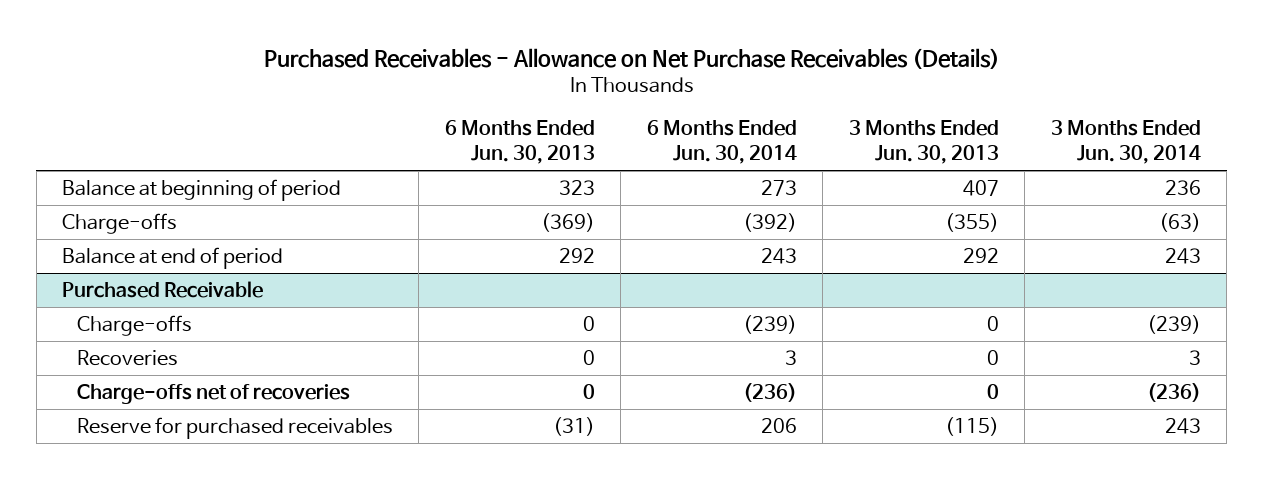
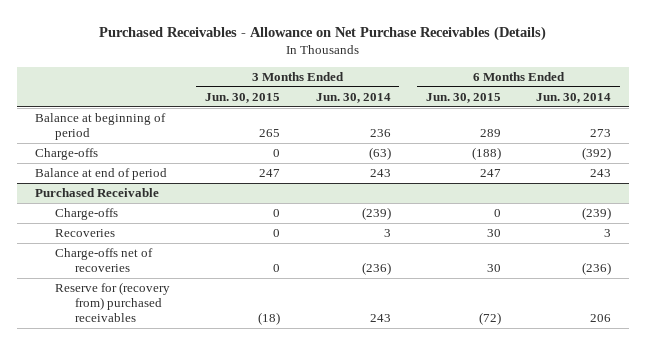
[444,120,595,165] 6 Months Ended Jun. 30, 2013 -> none
[848,120,999,165] 3 Months Ended Jun. 30, 2013 -> none
none -> [205,93,281,104] Jun. 30, 2015
none -> [425,93,501,104] Jun. 30, 2015
[76,417,393,440] Reserve for purchased receivables -> [54,282,170,323] Reserve for (recovery from) purchased receivables

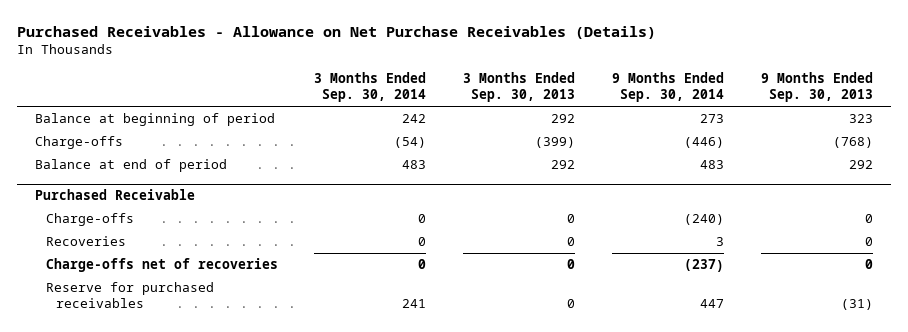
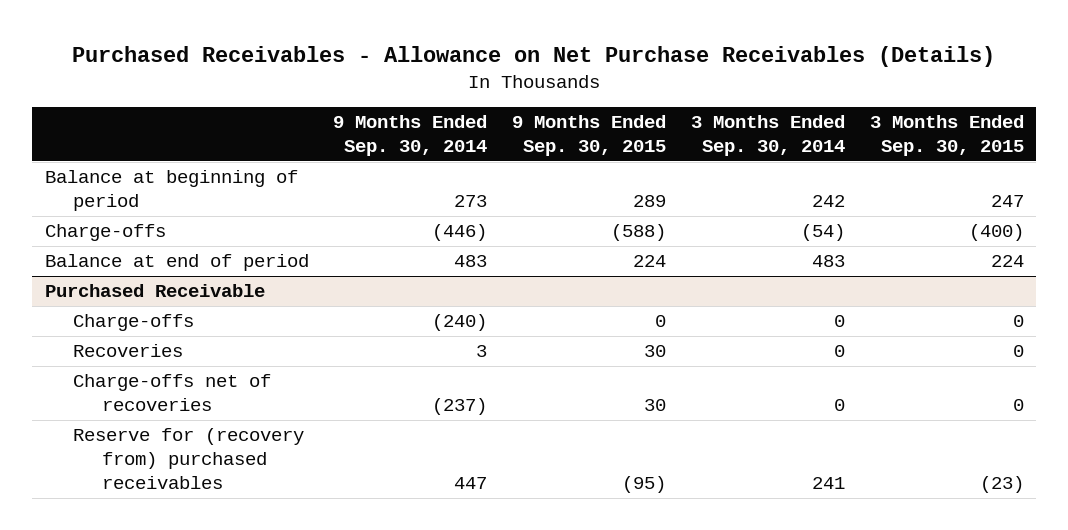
[463,72,576,103] 3 Months Ended Sep. 30, 2013 -> none
[761,72,874,103] 9 Months Ended Sep. 30, 2013 -> none
none -> [512,115,667,157] 9 Months Ended Sep. 30, 2015
none -> [869,115,1024,157] 3 Months Ended Sep. 30, 2015
[45,281,214,309] Reserve for purchased receivables -> [73,428,305,489] Reserve for (recovery from) purchased receivables

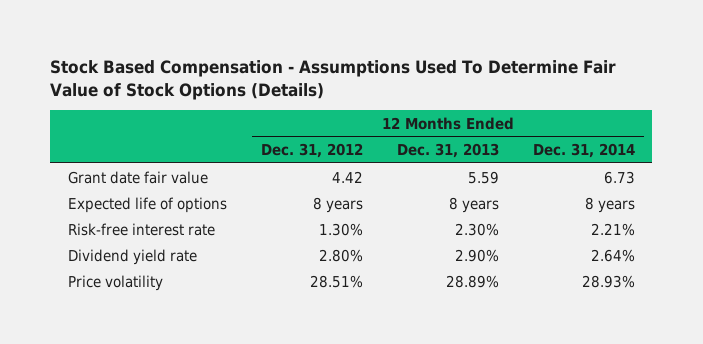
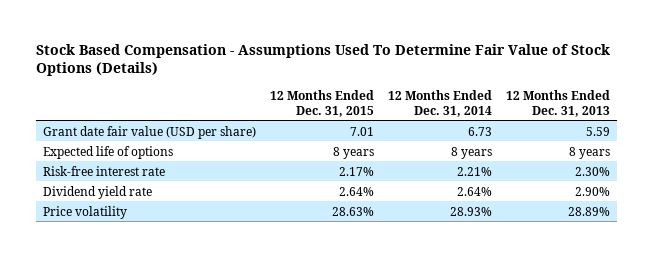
[260,143,363,159] Dec. 31, 2012 -> none
none -> [269,90,374,117] 12 Months Ended Dec. 31, 2015
[67,170,208,184] Grant date fair value -> [42,125,256,139] Grant date fair value (USD per share)

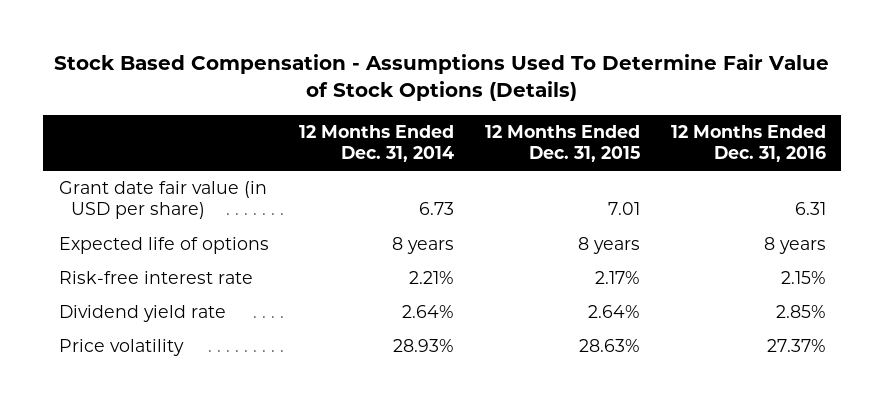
[506,90,611,117] 12 Months Ended Dec. 31, 2013 -> none
none -> [670,125,826,163] 12 Months Ended Dec. 31, 2016
[42,125,256,139] Grant date fair value (USD per share) -> [58,181,267,220] Grant date fair value (in USD per share)

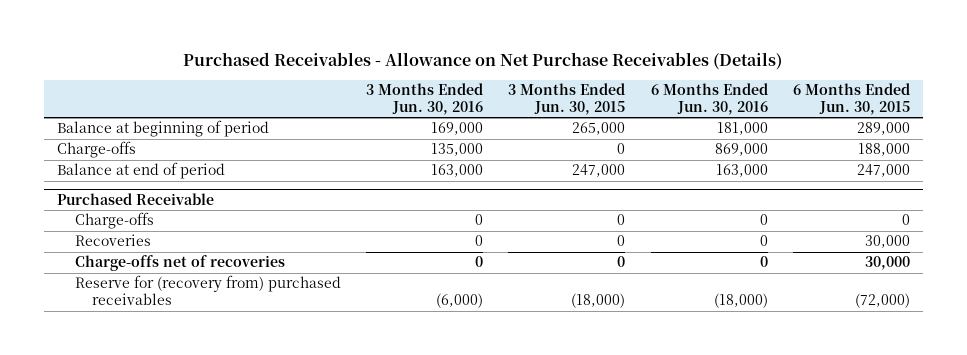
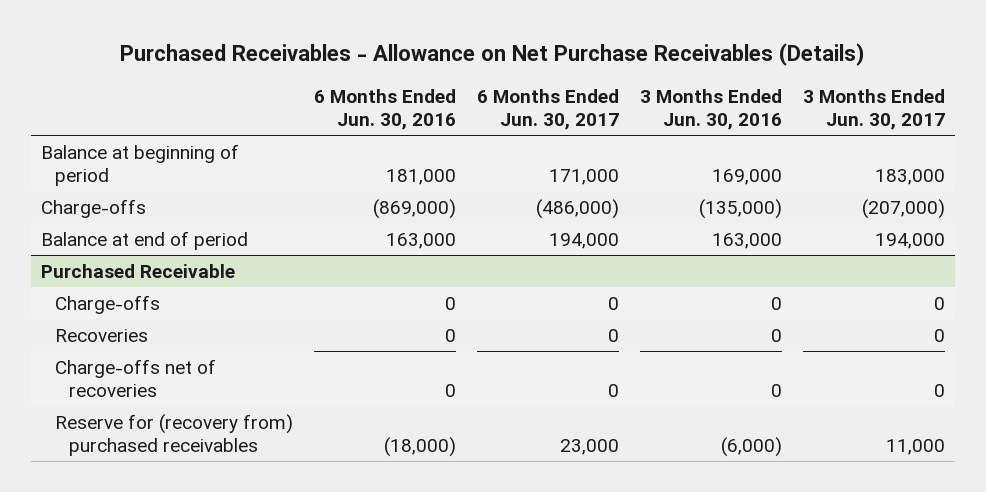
[508,83,626,116] 3 Months Ended Jun. 30, 2015 -> none
[793,83,911,116] 6 Months Ended Jun. 30, 2015 -> none
none -> [477,89,620,130] 6 Months Ended Jun. 30, 2017
none -> [802,89,945,130] 3 Months Ended Jun. 30, 2017
[430,143,483,157] 135,000 -> [698,199,782,220] (135,000)
[714,143,768,157] 869,000 -> [373,199,457,220] (869,000)

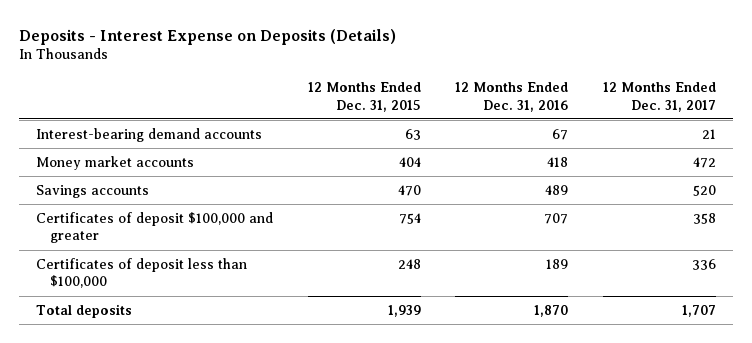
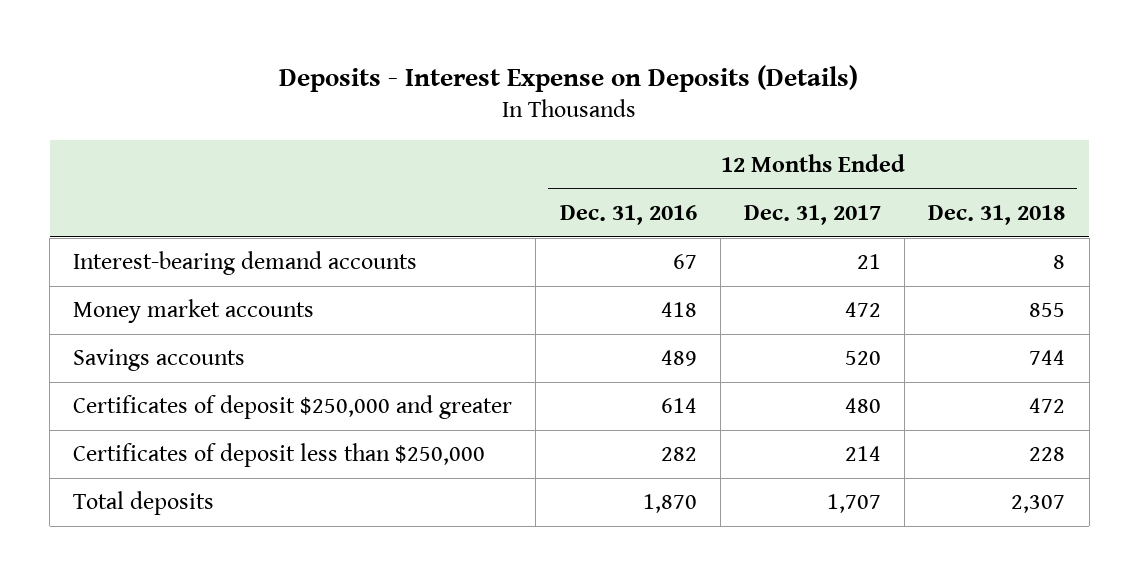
[307,81,421,112] 12 Months Ended Dec. 31, 2015 -> none
none -> [928,204,1066,225] Dec. 31, 2018
[36,211,274,244] Certificates of deposit $100,000 and greater -> [73,395,513,420] Certificates of deposit $250,000 and greater
[544,212,569,224] 707 -> [660,398,697,414] 614
[692,212,716,224] 358 -> [845,398,882,414] 480
[36,257,248,289] Certificates of deposit less than $100,000 -> [73,443,486,468] Certificates of deposit less than $250,000
[546,258,569,269] 189 -> [660,447,697,462] 282
[691,258,716,270] 336 -> [845,446,882,462] 214

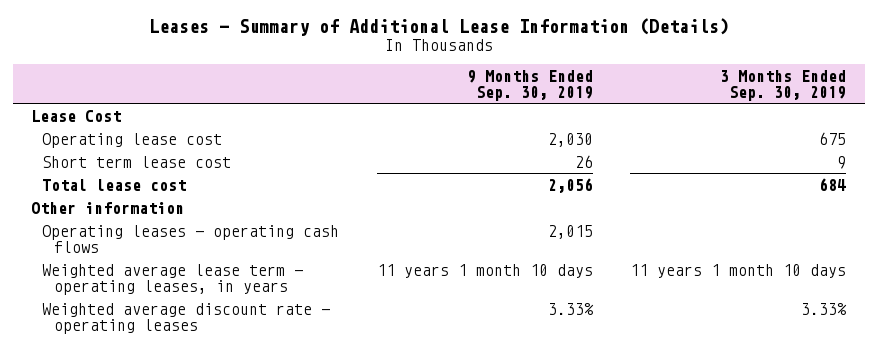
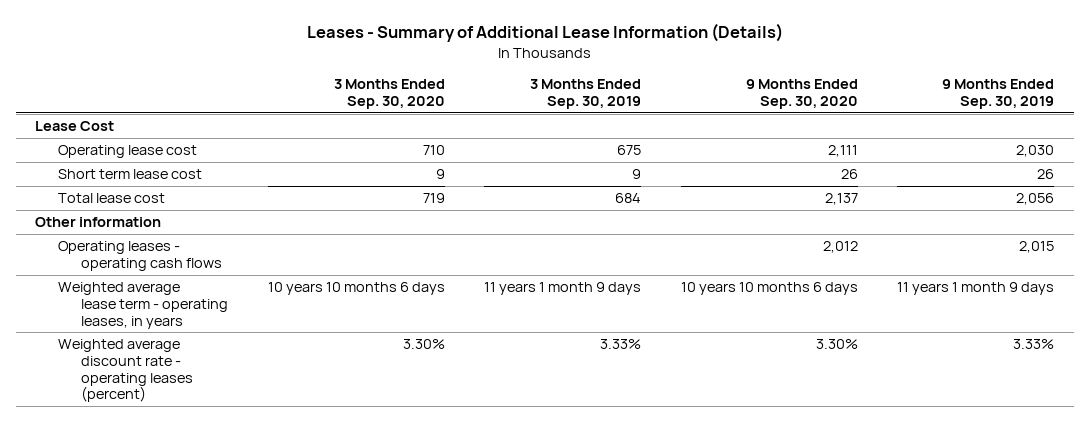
none -> [333,79,445,109] 3 Months Ended Sep. 30, 2020
none -> [745,79,858,109] 9 Months Ended Sep. 30, 2020
[376,263,593,278] 11 years 1 month 10 days -> [897,282,1055,296] 11 years 1 month 9 days
[630,263,847,278] 11 years 1 month 10 days -> [484,282,642,296] 11 years 1 month 9 days
[42,302,331,334] Weighted average discount rate - operating leases -> [58,339,194,403] Weighted average discount rate - operating leases (percent)

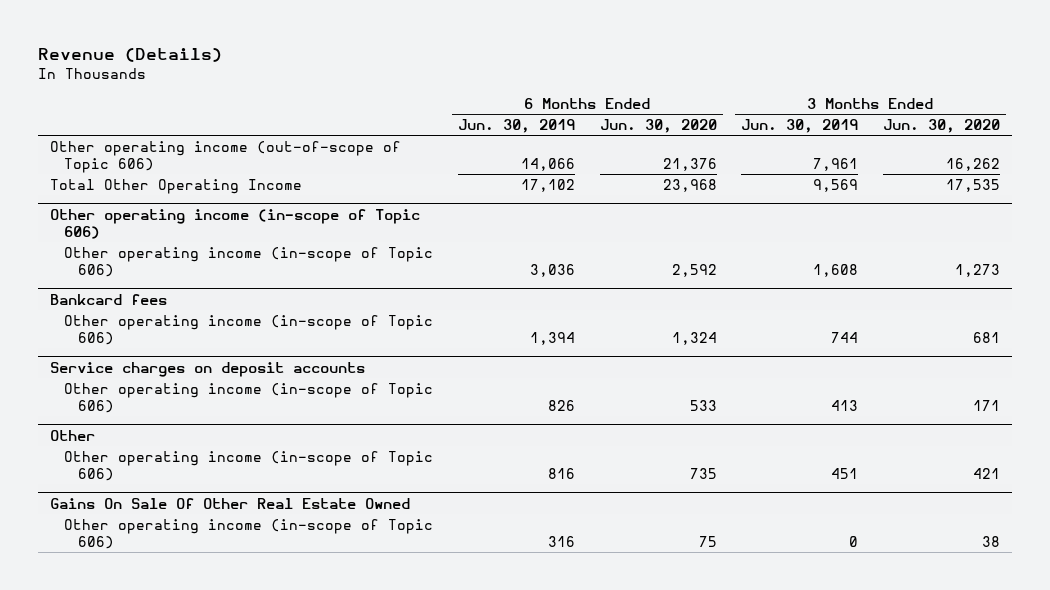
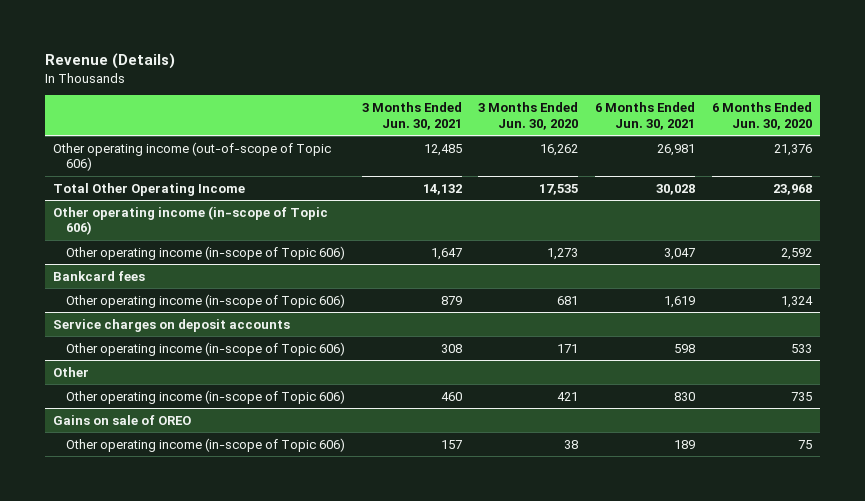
[457,119,575,134] Jun. 30, 2019 -> none
[741,119,859,134] Jun. 30, 2019 -> none
none -> [361,102,462,130] 3 Months Ended Jun. 30, 2021
none -> [595,102,696,130] 6 Months Ended Jun. 30, 2021
[50,497,411,509] Gains On Sale Of Other Real Estate Owned -> [53,414,192,425] Gains on sale of OREO

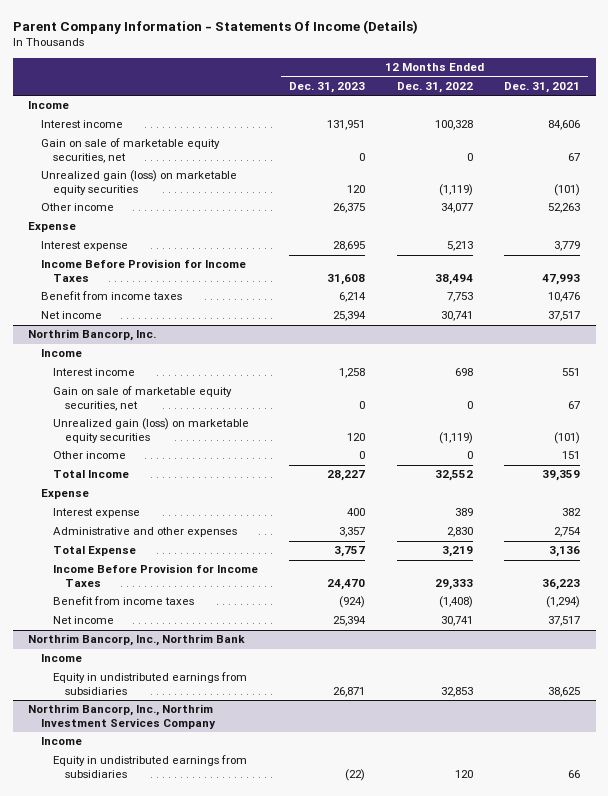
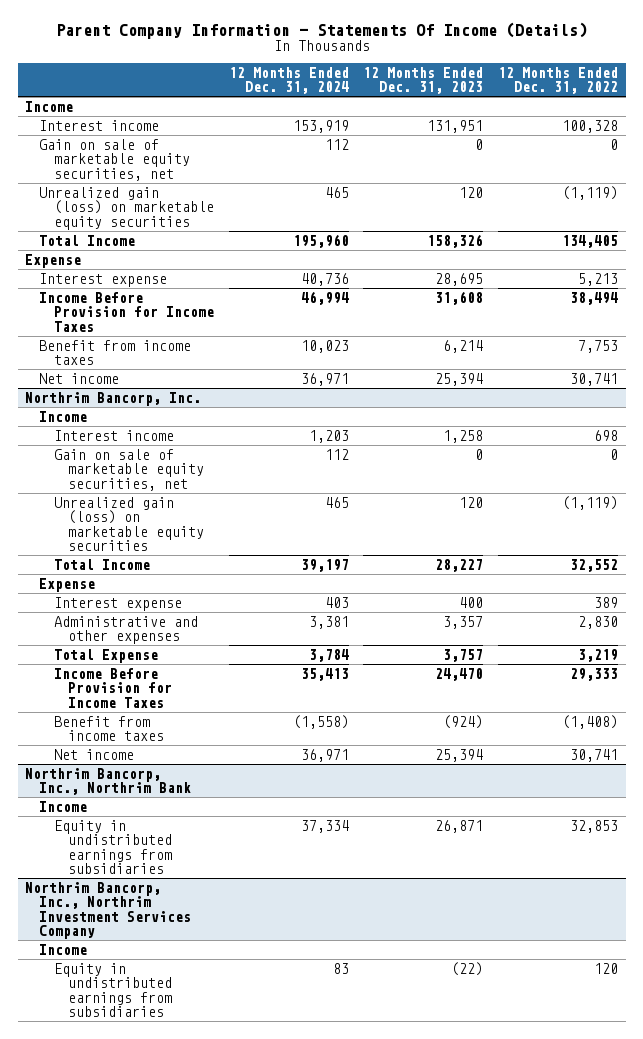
[503,81,580,93] Dec. 31, 2021 -> none
none -> [228,66,349,94] 12 Months Ended Dec. 31, 2024
[40,203,114,212] Other income -> none
none -> [39,234,136,246] Total Income
[52,451,126,460] Other income -> none

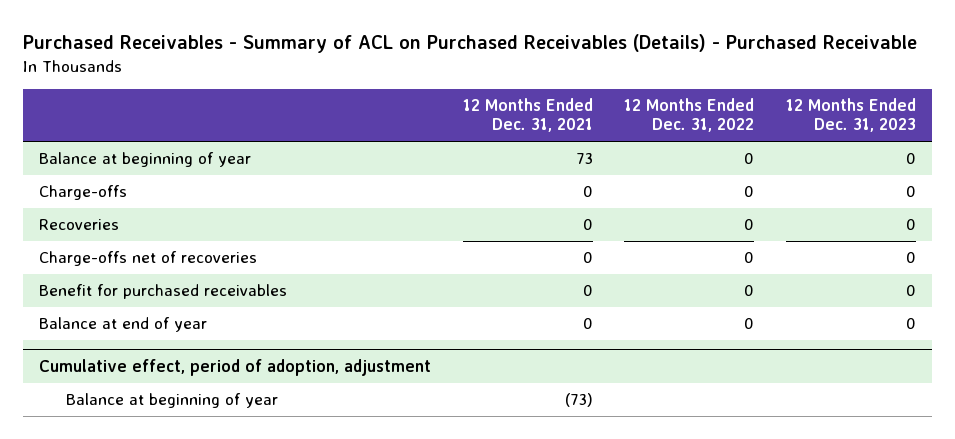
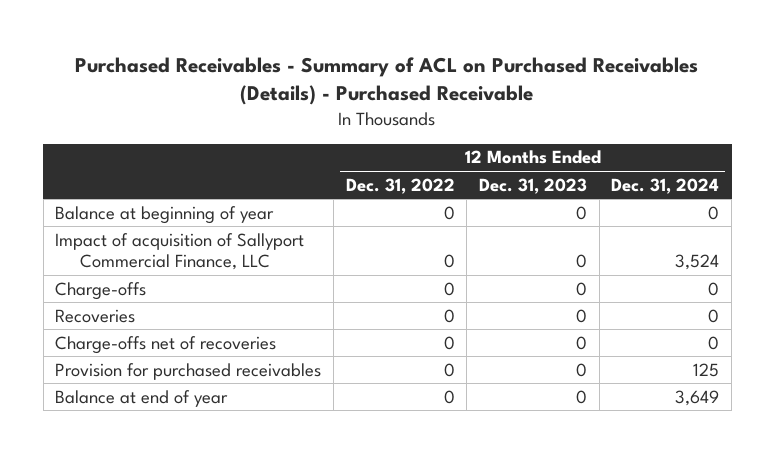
[462,97,593,133] 12 Months Ended Dec. 31, 2021 -> none
none -> [611,177,720,194] Dec. 31, 2024
none -> [55,232,305,271] Impact of acquisition of Sallyport Commercial Finance, LLC
[39,284,288,300] Benefit for purchased receivables -> [55,362,322,380] Provision for purchased receivables
[39,358,432,376] Cumulative effect, period of adoption, adjustment -> none
[65,393,278,409] Balance at beginning of year -> none

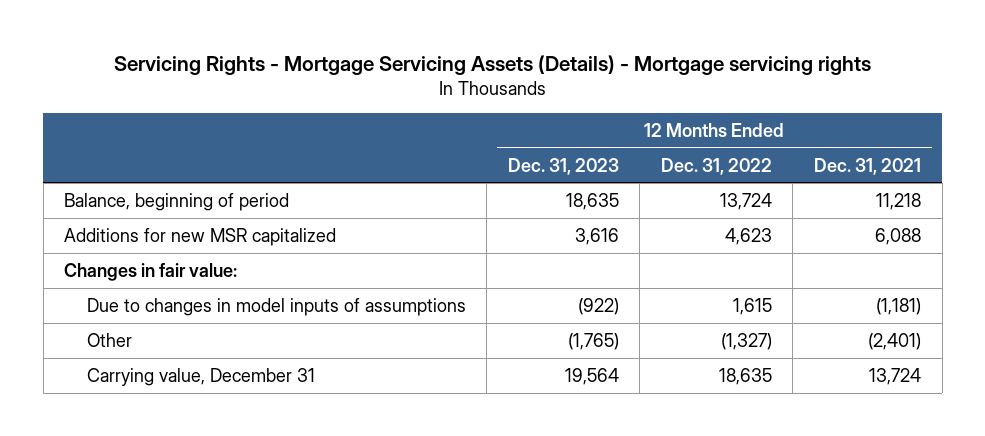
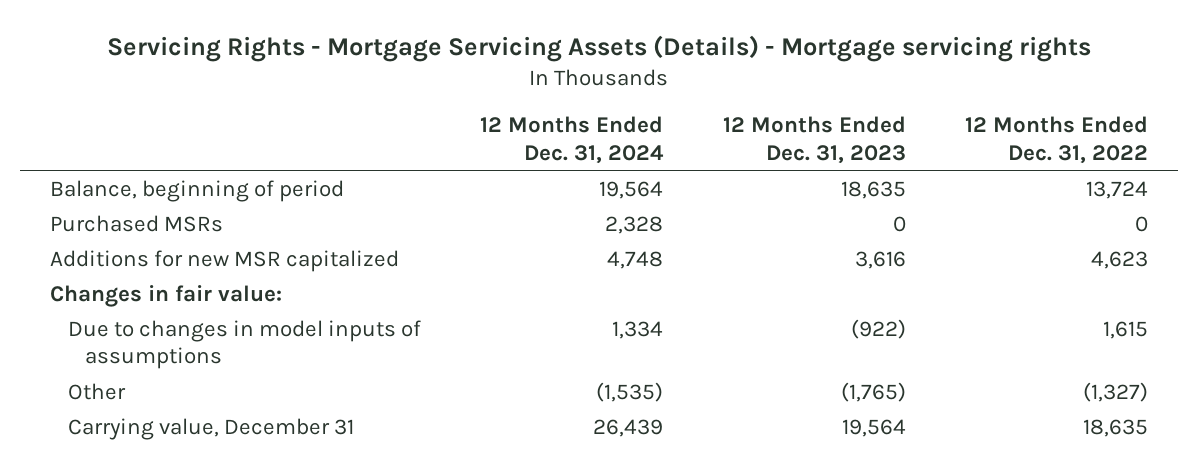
[814,157,922,175] Dec. 31, 2021 -> none
none -> [480,116,665,164] 12 Months Ended Dec. 31, 2024
none -> [50,214,224,232] Purchased MSRs

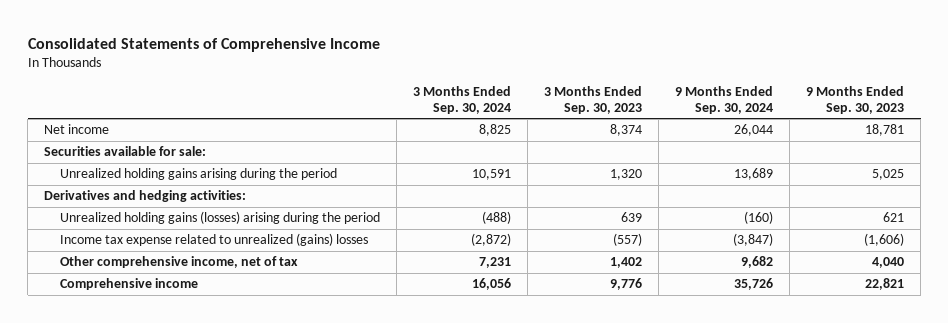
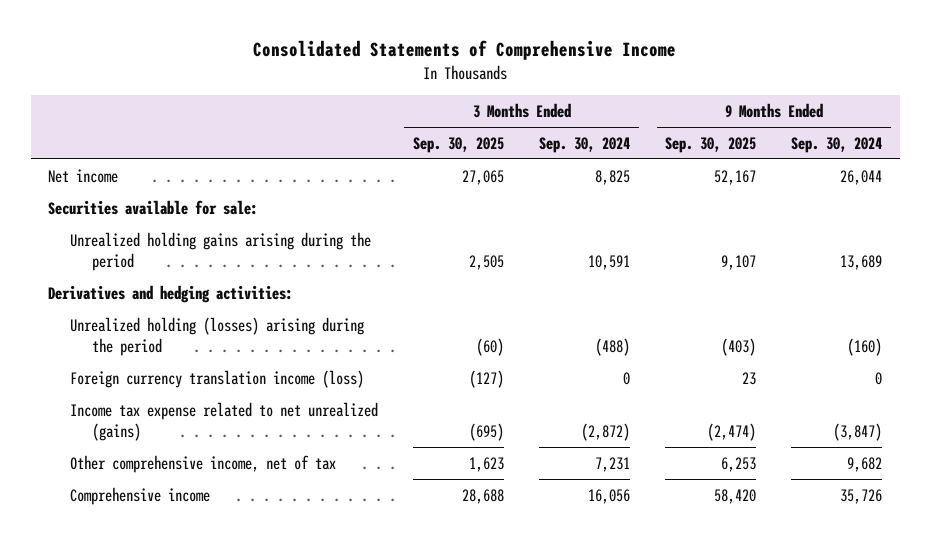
[543,85,642,114] 3 Months Ended Sep. 30, 2023 -> none
[806,85,905,114] 9 Months Ended Sep. 30, 2023 -> none
none -> [413,136,505,153] Sep. 30, 2025
none -> [665,136,757,153] Sep. 30, 2025
[59,211,380,225] Unrealized holding gains (losses) arising during the period -> [70,316,365,356] Unrealized holding (losses) arising during the period
none -> [70,369,365,388] Foreign currency translation income (loss)
[59,233,368,247] Income tax expense related to unrealized (gains) losses -> [70,401,379,441] Income tax expense related to net unrealized (gains)

